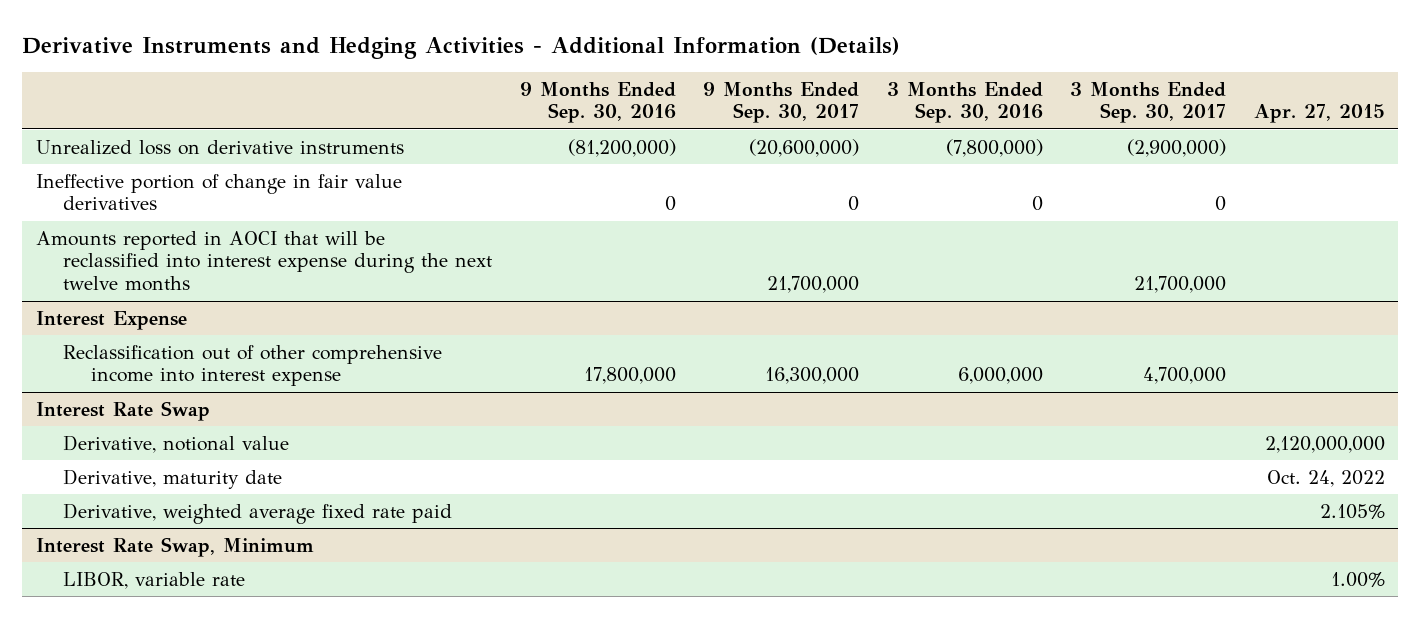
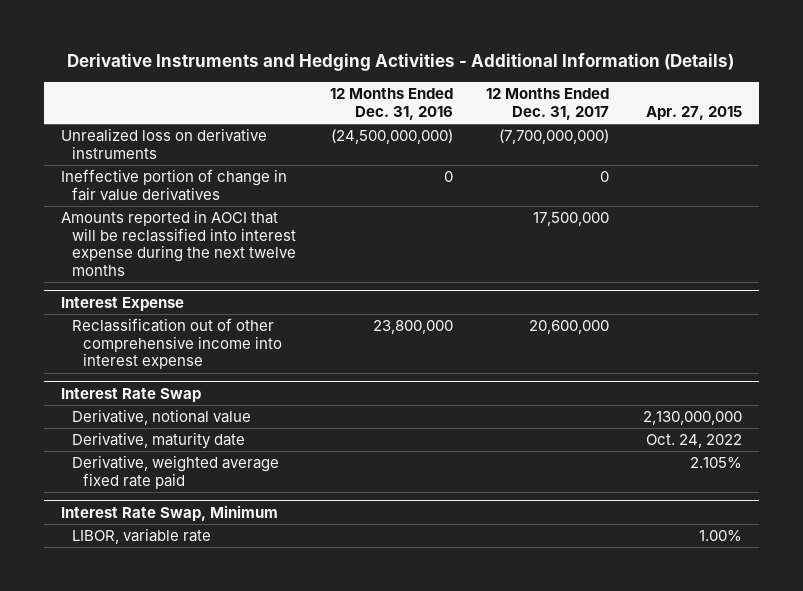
[519,81,676,124] 9 Months Ended Sep. 30, 2016 -> none
[703,81,860,124] 9 Months Ended Sep. 30, 2017 -> none
[886,81,1043,124] 3 Months Ended Sep. 30, 2016 -> none
[1070,81,1227,124] 3 Months Ended Sep. 30, 2017 -> none
none -> [329,88,453,120] 12 Months Ended Dec. 31, 2016
none -> [486,88,610,120] 12 Months Ended Dec. 31, 2017
[1264,435,1385,453] 2,120,000,000 -> [642,410,742,425] 2,130,000,000

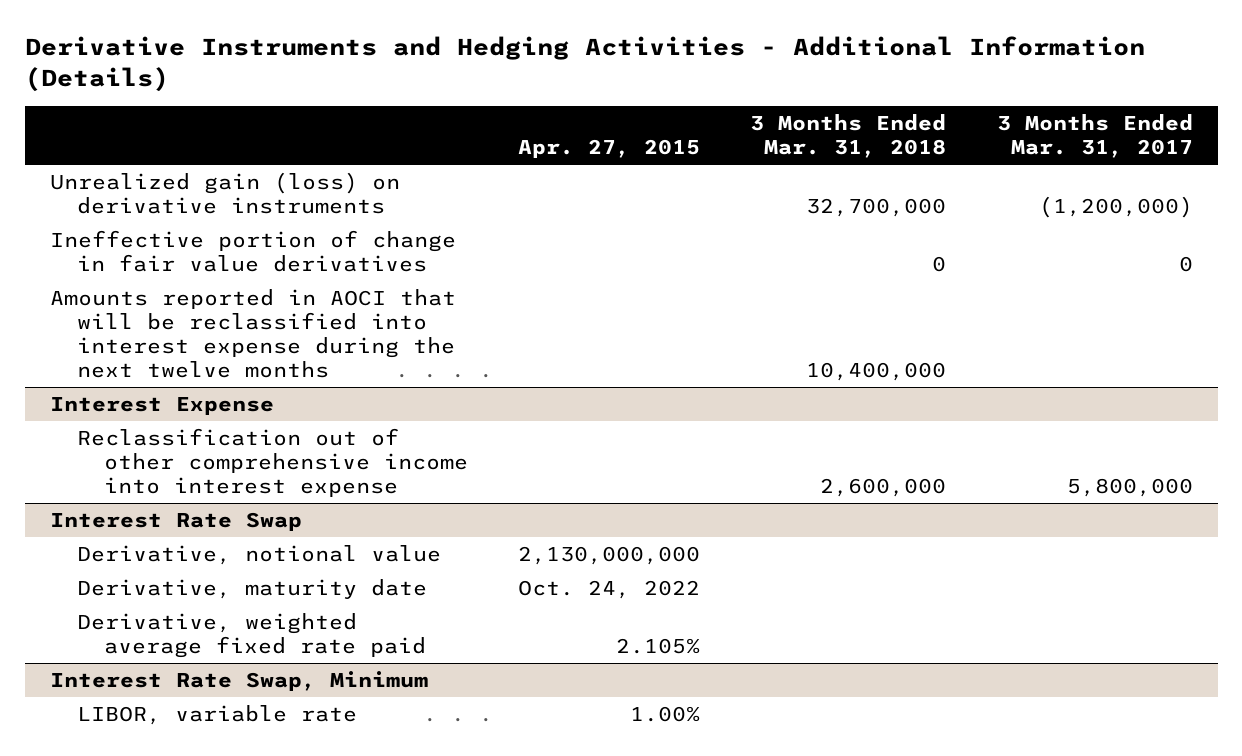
[329,88,453,120] 12 Months Ended Dec. 31, 2016 -> none
[486,88,610,120] 12 Months Ended Dec. 31, 2017 -> none
none -> [750,114,947,158] 3 Months Ended Mar. 31, 2018
none -> [996,114,1193,158] 3 Months Ended Mar. 31, 2017
[61,127,268,159] Unrealized loss on derivative instruments -> [49,172,400,214] Unrealized gain (loss) on derivative instruments

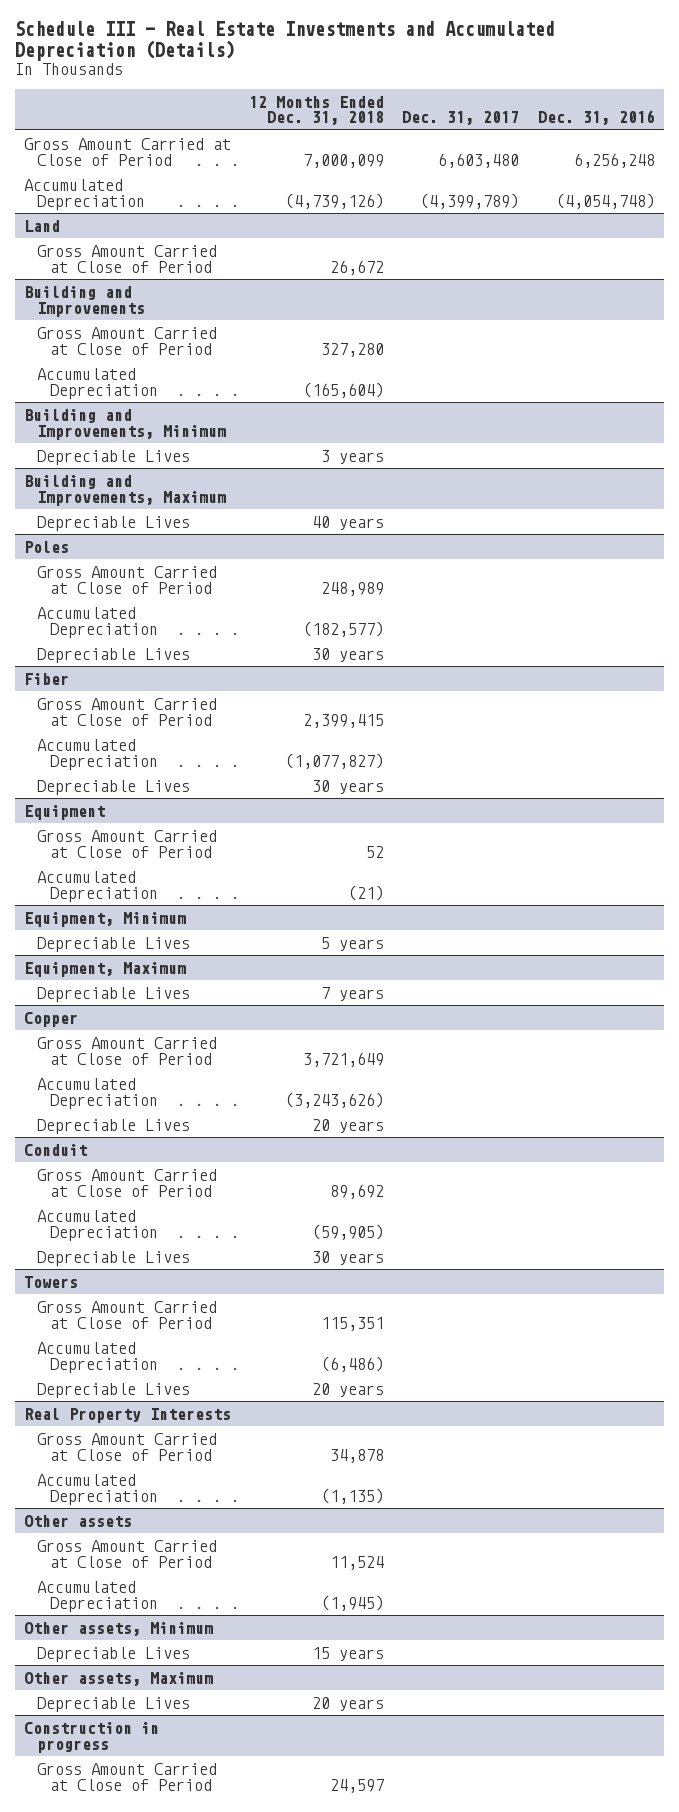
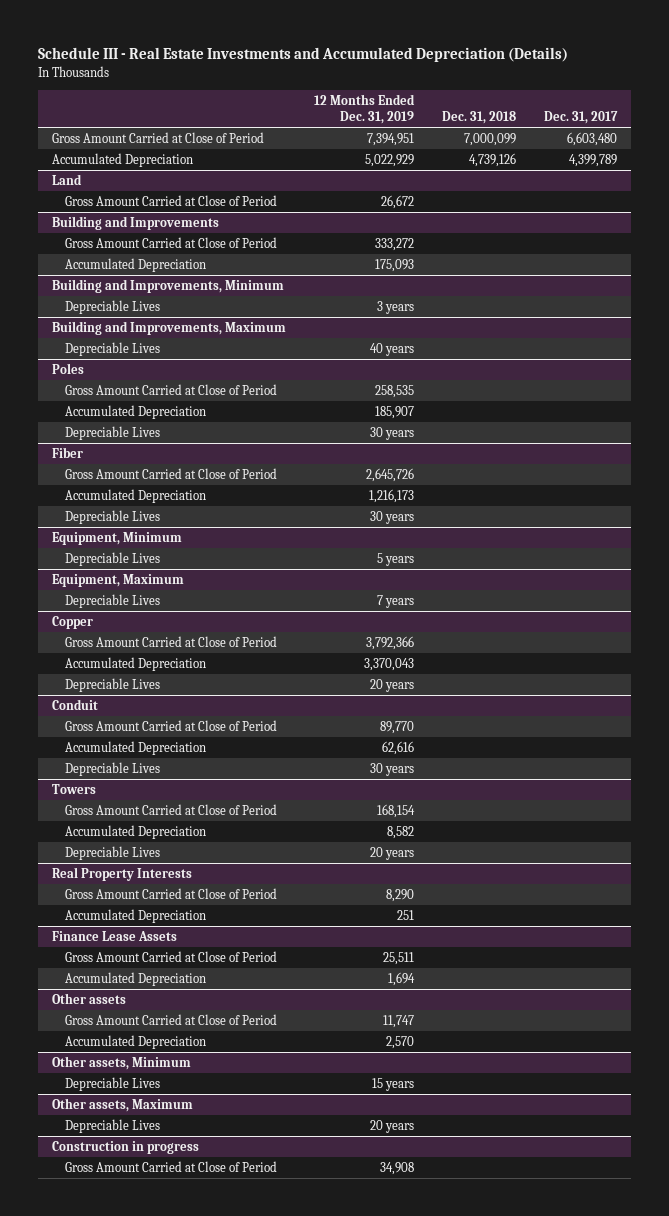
[249,95,385,126] 12 Months Ended Dec. 31, 2018 -> none
[537,110,655,126] Dec. 31, 2016 -> none
none -> [314,93,416,125] 12 Months Ended Dec. 31, 2019
none -> [441,111,516,125] Dec. 31, 2018
[420,192,520,209] (4,399,789) -> [568,154,617,168] 4,399,789
[24,804,106,820] Equipment -> none
[37,829,218,858] Gross Amount Carried at Close of Period -> none
[37,870,158,902] Accumulated Depreciation -> none
none -> [52,931,178,942] Finance Lease Assets
none -> [64,951,277,963] Gross Amount Carried at Close of Period
none -> [64,972,206,987] Accumulated Depreciation

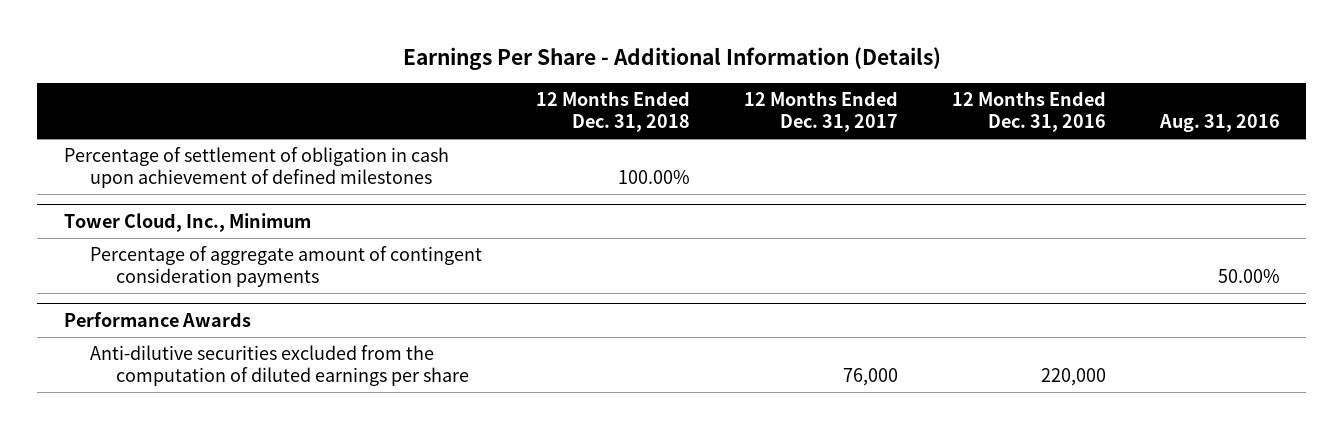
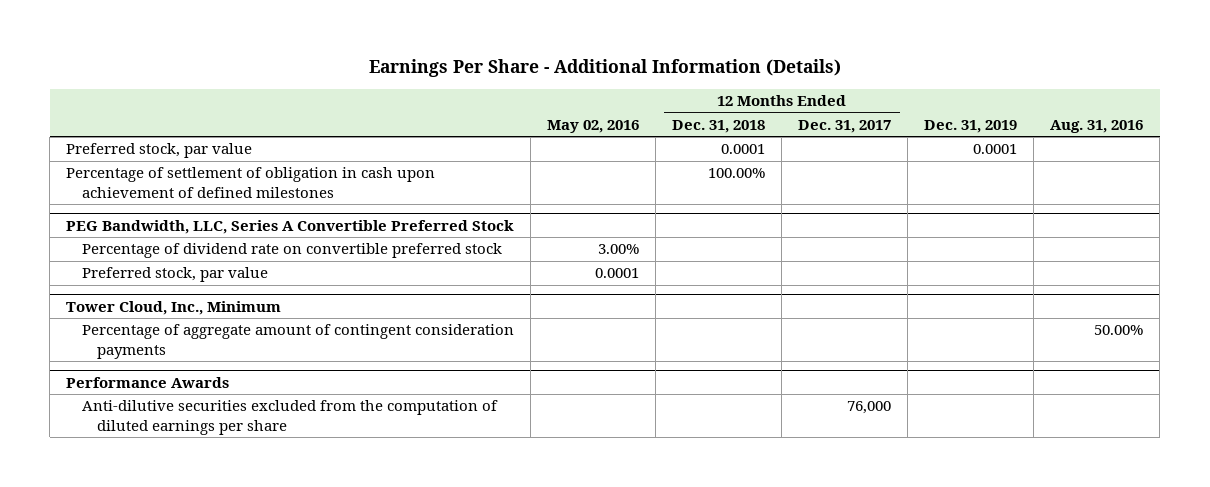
[951,91,1106,133] 12 Months Ended Dec. 31, 2016 -> none
none -> [547,119,640,133] May 02, 2016
none -> [924,119,1018,133] Dec. 31, 2019
none -> [66,143,253,159] Preferred stock, par value
none -> [66,219,515,234] PEG Bandwidth, LLC, Series A Convertible Preferred Stock
none -> [81,243,502,259] Percentage of dividend rate on convertible preferred stock
none -> [81,267,268,283] Preferred stock, par value

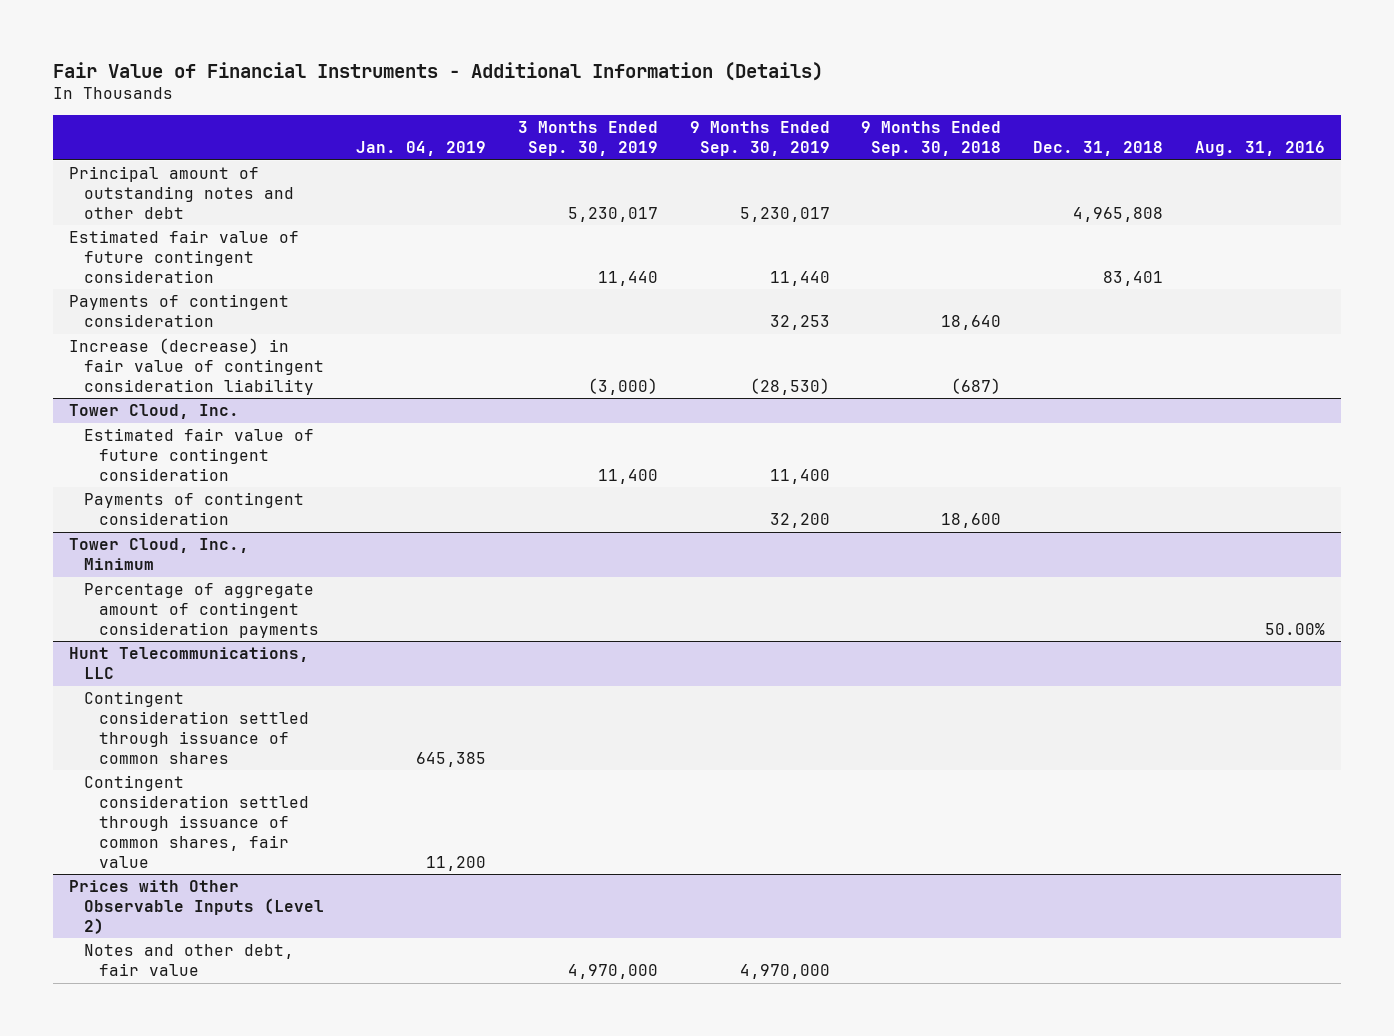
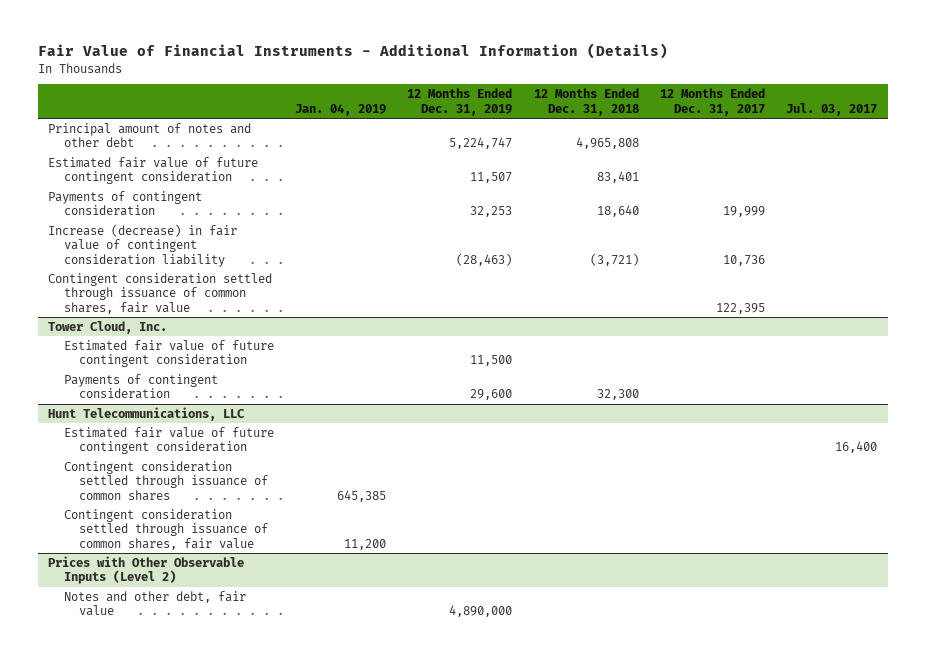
[517,121,658,157] 3 Months Ended Sep. 30, 2019 -> none
[689,121,830,157] 9 Months Ended Sep. 30, 2019 -> none
[861,121,1002,157] 9 Months Ended Sep. 30, 2018 -> none
[1033,141,1164,157] Dec. 31, 2018 -> none
[1195,141,1326,157] Aug. 31, 2016 -> none
none -> [407,88,513,116] 12 Months Ended Dec. 31, 2019
none -> [533,88,639,116] 12 Months Ended Dec. 31, 2018
none -> [660,88,766,116] 12 Months Ended Dec. 31, 2017
none -> [786,102,878,116] Jul. 03, 2017
[69,166,295,219] Principal amount of outstanding notes and other debt -> [48,122,252,148] Principal amount of notes and other debt
none -> [48,272,273,314] Contingent consideration settled through issuance of common shares, fair value
[69,538,250,570] Tower Cloud, Inc., Minimum -> none
[84,583,320,638] Percentage of aggregate amount of contingent consideration payments -> none
none -> [63,426,274,455] Estimated fair value of future contingent consideration

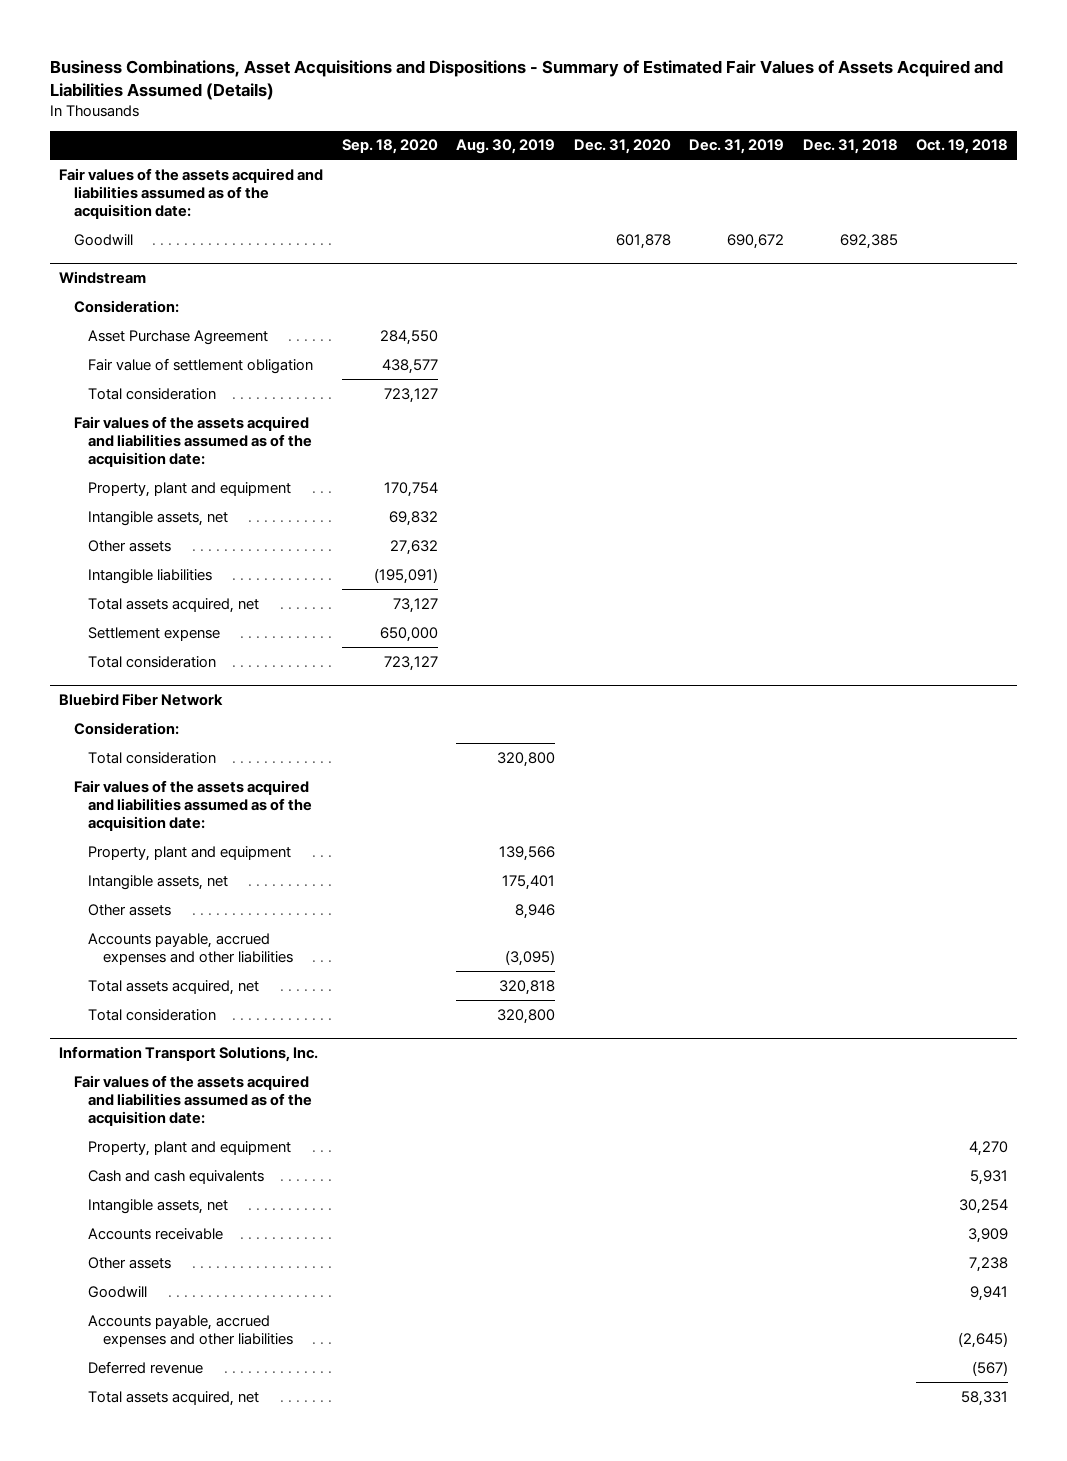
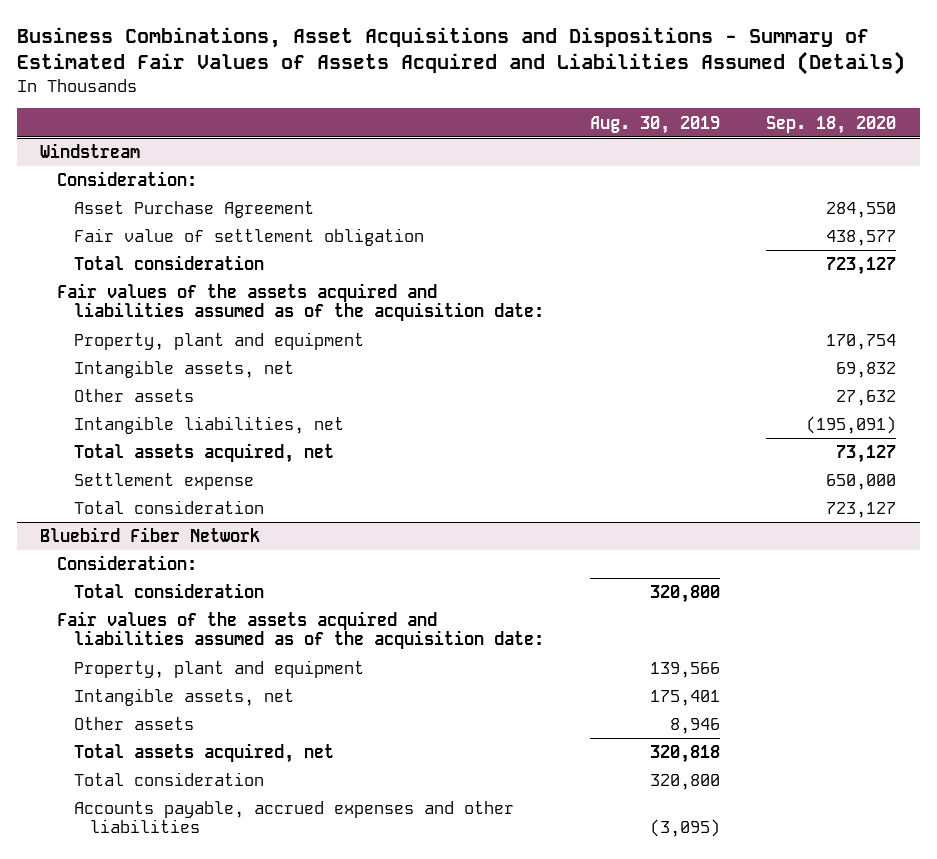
[573,139,671,155] Dec. 31, 2020 -> none
[689,139,785,155] Dec. 31, 2019 -> none
[802,139,898,155] Dec. 31, 2018 -> none
[916,139,1009,155] Oct. 19, 2018 -> none
[59,167,324,220] Fair values of the assets acquired and liabilities assumed as of the acquisition date: -> none
[73,233,133,246] Goodwill -> none
[88,568,213,584] Intangible liabilities -> [73,416,344,435] Intangible liabilities, net
[59,1045,319,1062] Information Transport Solutions, Inc. -> none
[73,1074,313,1127] Fair values of the assets acquired and liabilities assumed as of the acquisition date: -> none
[88,1140,292,1156] Property, plant and equipment -> none
[88,1169,265,1184] Cash and cash equivalents -> none
[88,1198,229,1214] Intangible assets, net -> none
[88,1227,224,1240] Accounts receivable -> none
[88,1256,172,1269] Other assets -> none
[88,1285,148,1298] Goodwill -> none
[88,1314,293,1347] Accounts payable, accrued expenses and other liabilities -> none
[88,1360,204,1374] Deferred revenue -> none
[88,1390,260,1406] Total assets acquired, net -> none
[88,932,293,965] Accounts payable, accrued expenses and other liabilities -> [73,801,514,834] Accounts payable, accrued expenses and other liabilities

